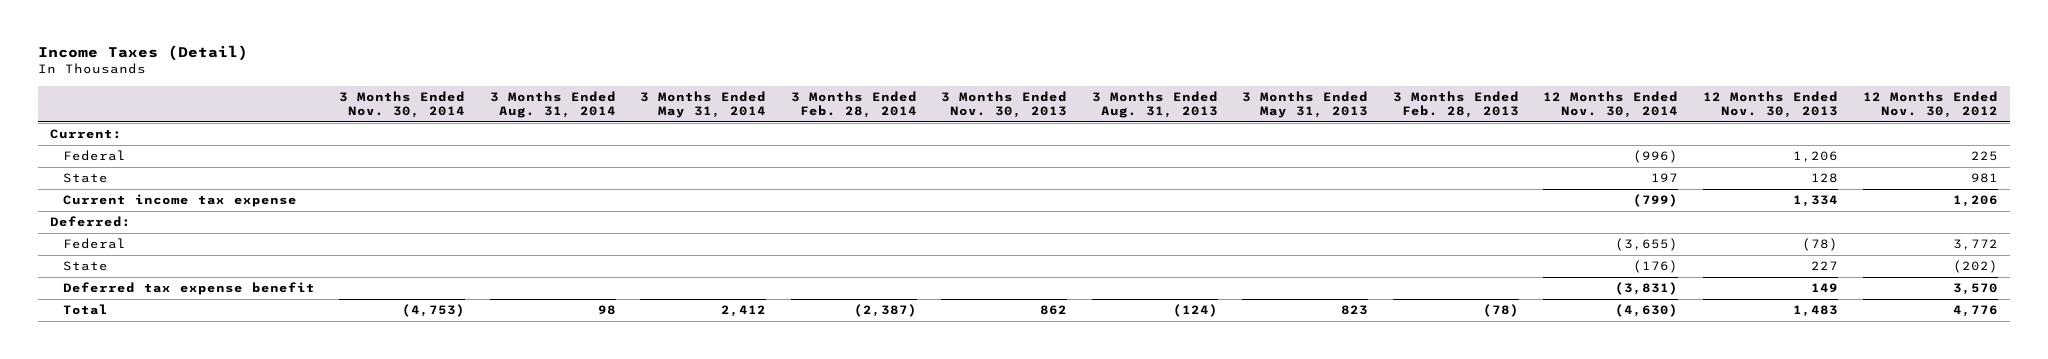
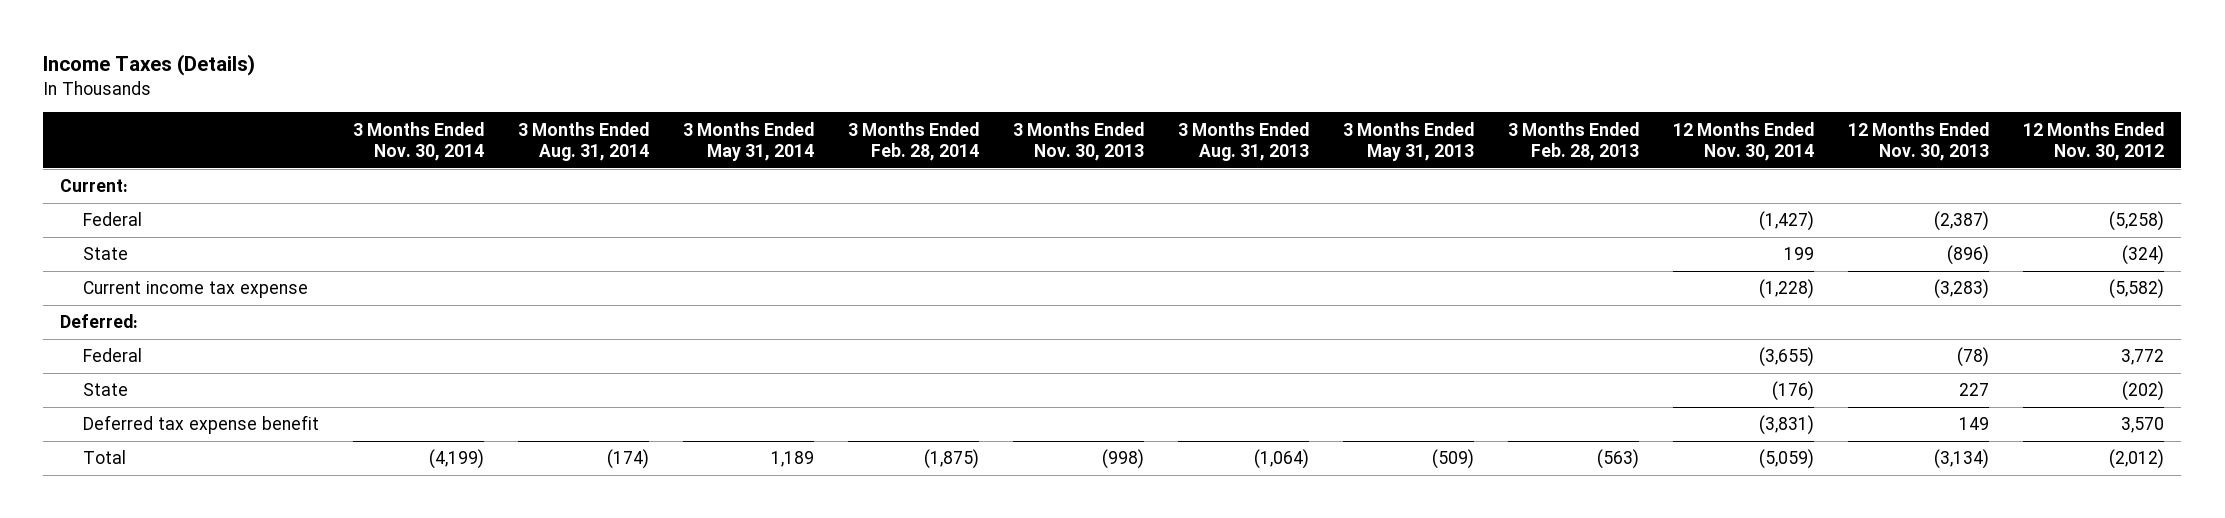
[38,44,249,61] Income Taxes (Detail) -> [43,53,256,76] Income Taxes (Details)
[1633,150,1679,164] (996) -> [1759,211,1815,232] (1,427)
[1792,151,1838,163] 1,206 -> [1934,211,1990,232] (2,387)
[1970,151,1998,162] 225 -> [2109,211,2165,232] (5,258)
[1651,173,1679,183] 197 -> [1784,247,1815,261] 199
[1810,173,1838,184] 128 -> [1947,245,1990,266] (896)
[1970,173,1998,184] 981 -> [2122,245,2165,266] (324)
[1633,194,1679,208] (799) -> [1759,279,1815,300] (1,228)
[1792,195,1838,208] 1,334 -> [1934,279,1990,300] (3,283)
[1952,195,1998,208] 1,206 -> [2109,279,2165,300] (5,582)
[402,304,466,318] (4,753) -> [428,449,484,470] (4,199)
[597,305,616,316] 98 -> [606,449,649,470] (174)
[721,305,767,318] 2,412 -> [770,451,814,468] 1,189
[853,304,917,318] (2,387) -> [924,449,980,470] (1,875)
[1040,305,1068,316] 862 -> [1102,449,1145,470] (998)
[1172,304,1218,318] (124) -> [1254,449,1310,470] (1,064)
[1341,305,1369,316] 823 -> [1432,449,1475,470] (509)
[1482,304,1519,318] (78) -> [1597,449,1640,470] (563)
[1615,304,1679,318] (4,630) -> [1759,449,1815,470] (5,059)
[1792,305,1838,318] 1,483 -> [1934,449,1990,470] (3,134)
[1952,305,1998,318] 4,776 -> [2109,449,2165,470] (2,012)

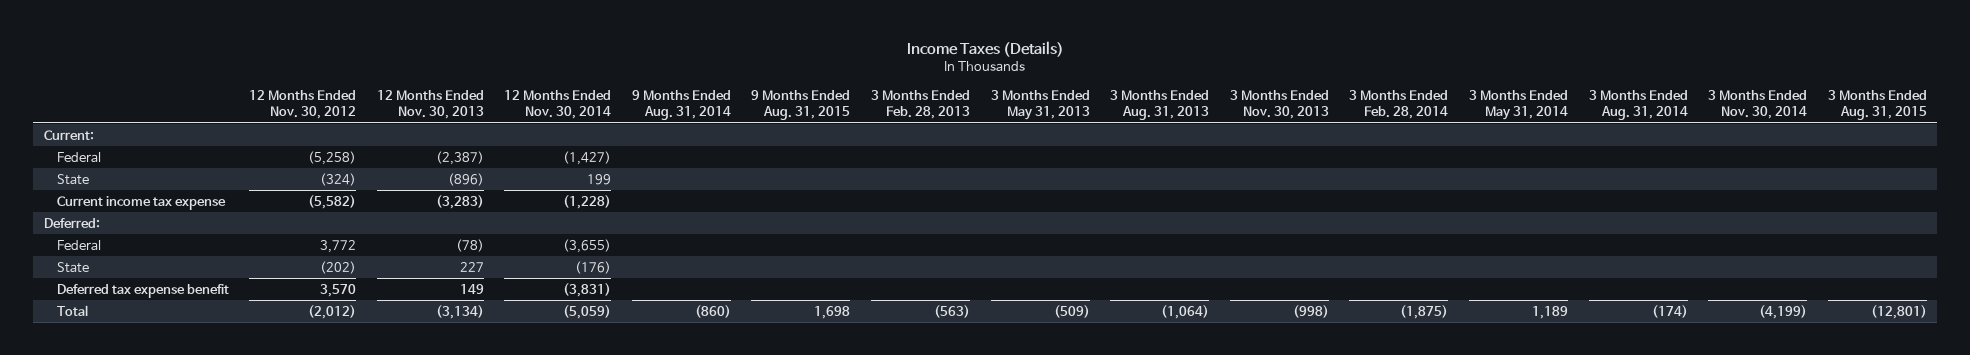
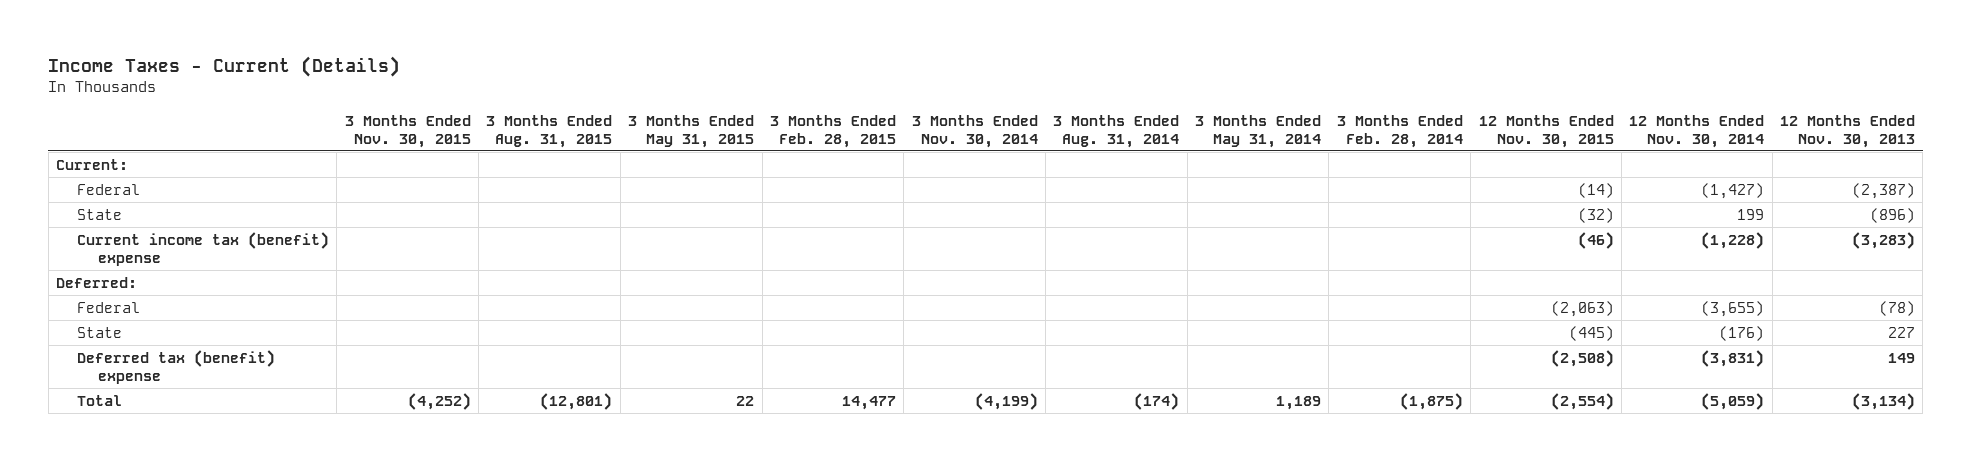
[907,40,1065,57] Income Taxes (Details) -> [48,55,401,77] Income Taxes - Current (Details)
[249,90,357,120] 12 Months Ended Nov. 30, 2012 -> none
[631,90,731,121] 9 Months Ended Aug. 31, 2014 -> none
[751,90,851,121] 9 Months Ended Aug. 31, 2015 -> none
[871,90,971,120] 3 Months Ended Feb. 28, 2013 -> none
[990,90,1090,121] 3 Months Ended May 31, 2013 -> none
[1110,90,1210,121] 3 Months Ended Aug. 31, 2013 -> none
[1229,90,1329,120] 3 Months Ended Nov. 30, 2013 -> none
none -> [344,114,471,148] 3 Months Ended Nov. 30, 2015
none -> [628,114,755,148] 3 Months Ended May 31, 2015
none -> [769,114,896,148] 3 Months Ended Feb. 28, 2015
none -> [1478,114,1614,148] 12 Months Ended Nov. 30, 2015
[56,195,226,210] Current income tax expense -> [77,231,330,266] Current income tax (benefit) expense
[56,283,229,298] Deferred tax expense benefit -> [77,349,276,384] Deferred tax (benefit) expense

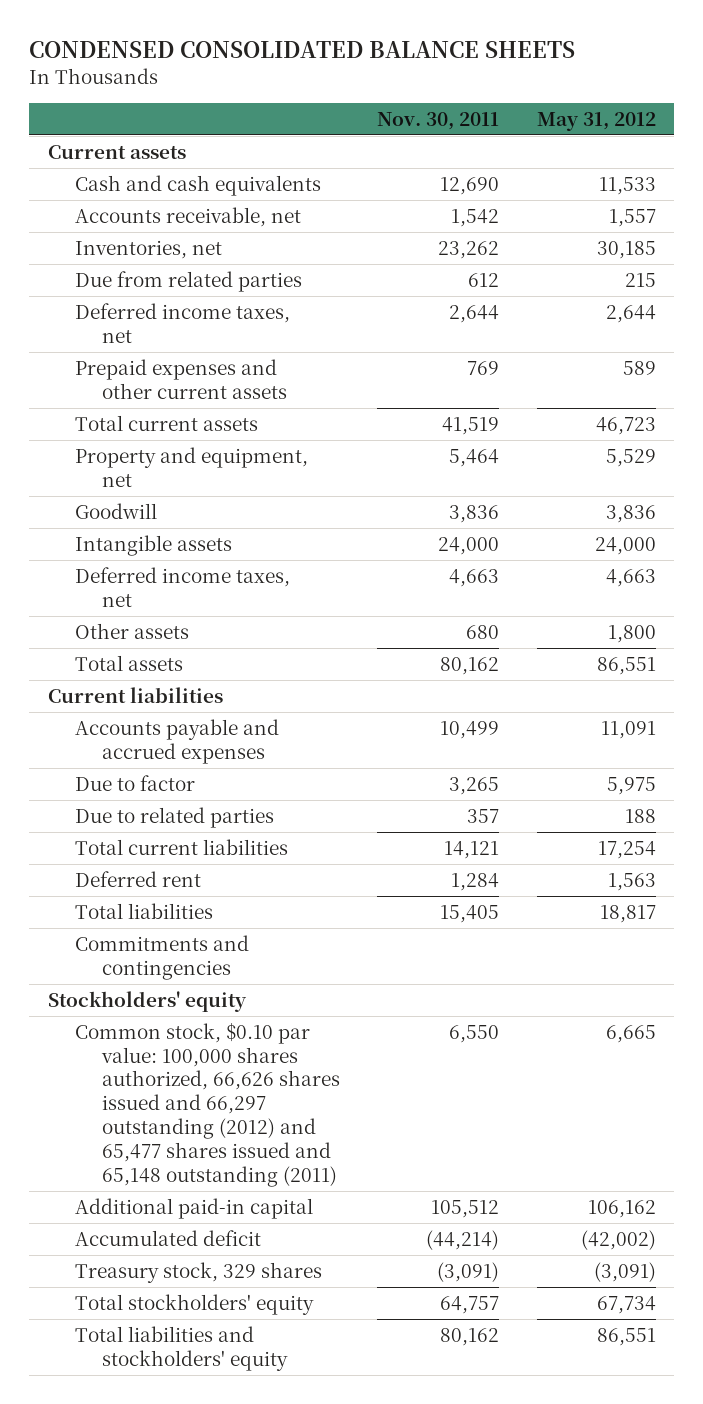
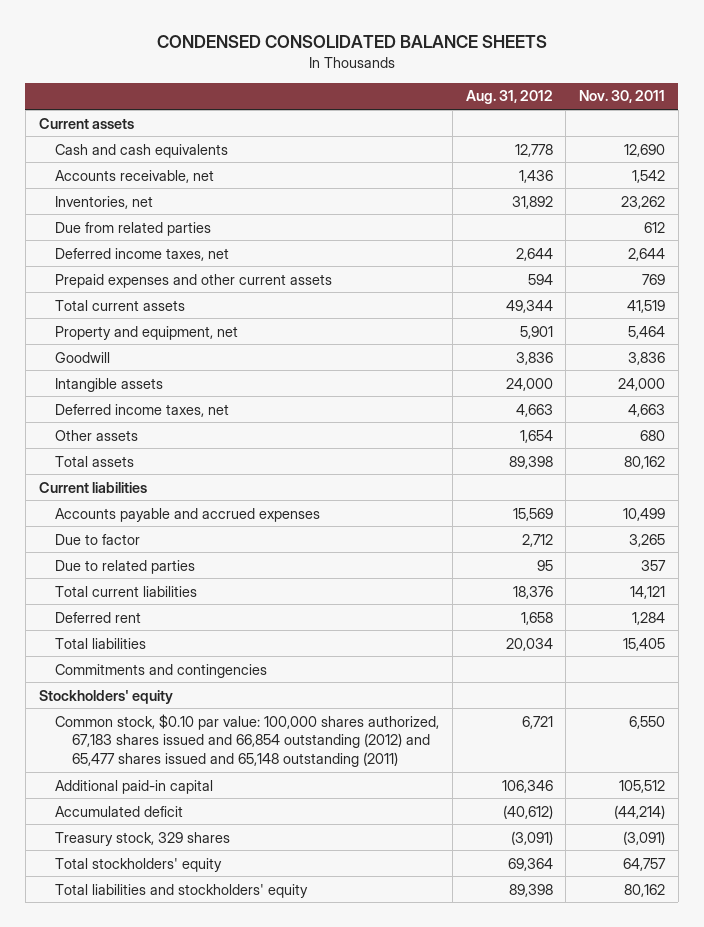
[536,111,656,131] May 31, 2012 -> none
none -> [465,90,553,105] Aug. 31, 2012
[74,1022,340,1187] Common stock, $0.10 par value: 100,000 shares authorized, 66,626 shares issued and 66,297 outstanding (2012) and 65,477 shares issued and 65,148 outstanding (2011) -> [55,713,440,767] Common stock, $0.10 par value: 100,000 shares authorized, 67,183 shares issued and 66,854 outstanding (2012) and 65,477 shares issued and 65,148 outstanding (2011)

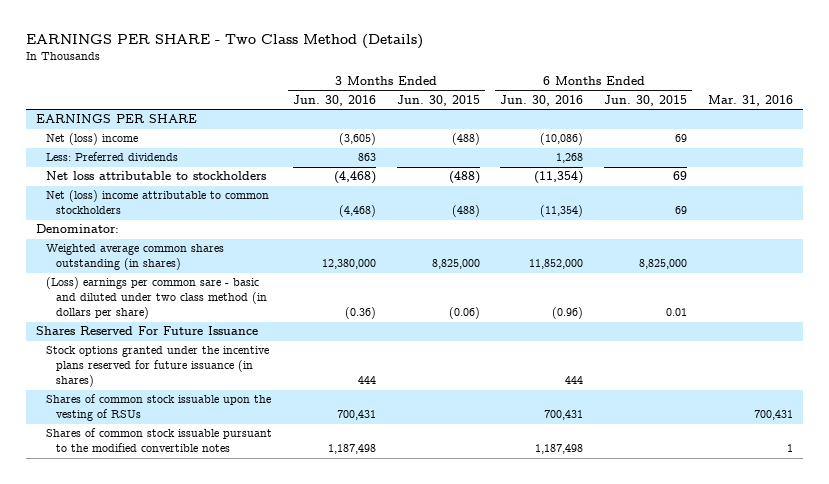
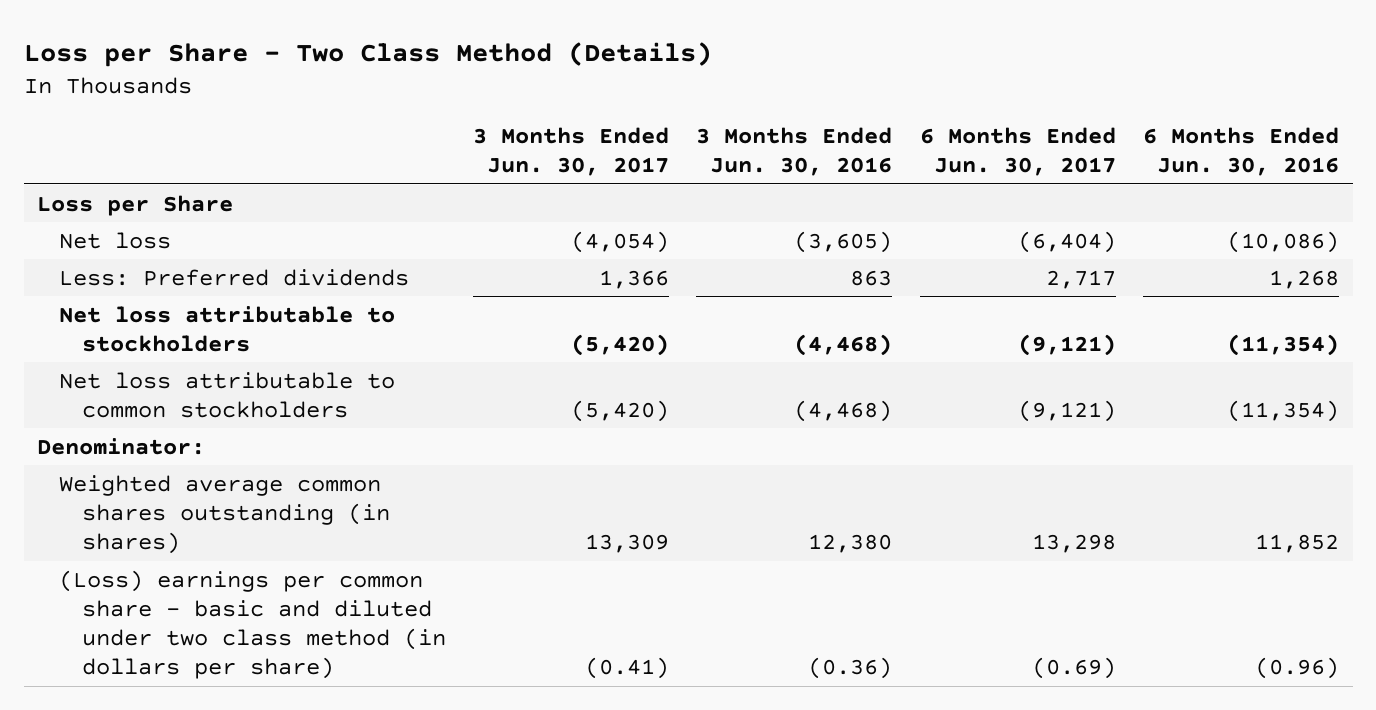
[25,34,423,50] EARNINGS PER SHARE - Two Class Method (Details) -> [23,41,712,67] Loss per Share - Two Class Method (Details)
[396,95,480,107] Jun. 30, 2015 -> none
[604,95,688,107] Jun. 30, 2015 -> none
[707,95,793,107] Mar. 31, 2016 -> none
none -> [473,126,670,177] 3 Months Ended Jun. 30, 2017
none -> [919,126,1116,177] 6 Months Ended Jun. 30, 2017
[36,114,198,124] EARNINGS PER SHARE -> [37,194,234,216] Loss per Share
[46,133,139,146] Net (loss) income -> [59,231,172,249] Net loss
[46,190,270,215] Net (loss) income attributable to common stockholders -> [59,371,396,418] Net loss attributable to common stockholders
[36,326,259,336] Shares Reserved For Future Issuance -> none
[46,346,270,388] Stock options granted under the incentive plans reserved for future issuance (in shares) -> none
[46,394,272,422] Shares of common stock issuable upon the vesting of RSUs -> none
[46,428,273,453] Shares of common stock issuable pursuant to the modified convertible notes -> none
[321,259,376,270] 12,380,000 -> [808,534,893,554] 12,380
[529,259,584,270] 11,852,000 -> [1255,534,1340,554] 11,852
[46,277,268,320] (Loss) earnings per common sare - basic and diluted under two class method (in dollars per share) -> [59,569,446,680] (Loss) earnings per common share - basic and diluted under two class method (in dollars per share)

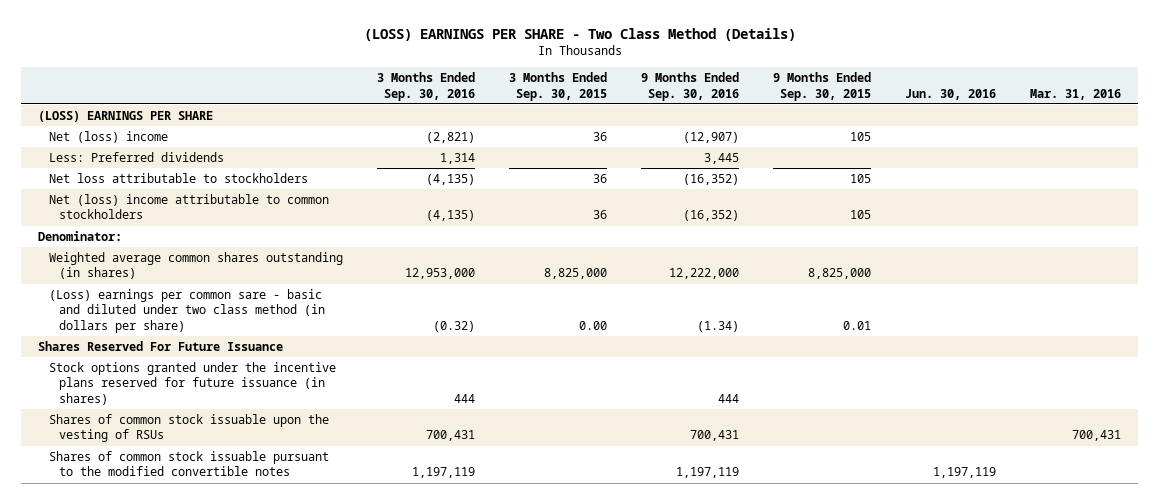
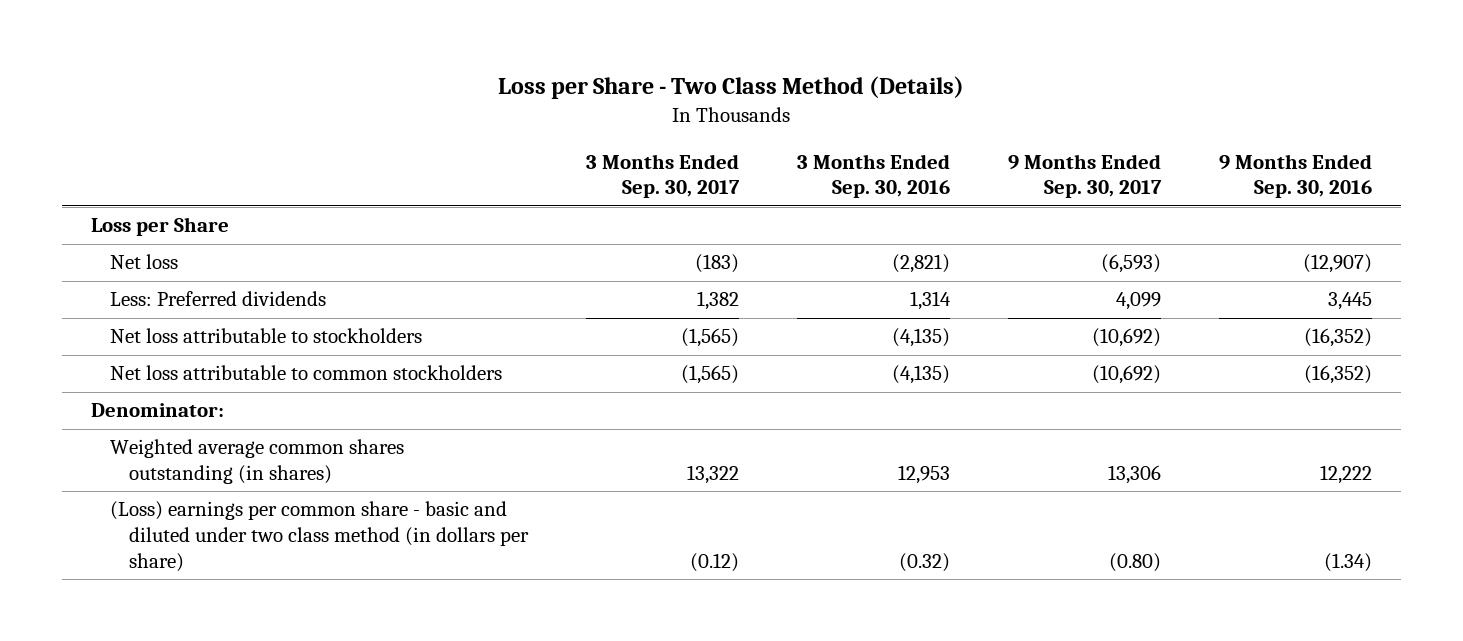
[363,28,796,42] (LOSS) EARNINGS PER SHARE - Two Class Method (Details) -> [498,76,965,100] Loss per Share - Two Class Method (Details)
[508,72,607,101] 3 Months Ended Sep. 30, 2015 -> none
[773,72,872,101] 9 Months Ended Sep. 30, 2015 -> none
[905,88,997,100] Jun. 30, 2016 -> none
[1030,88,1122,100] Mar. 31, 2016 -> none
none -> [586,153,741,199] 3 Months Ended Sep. 30, 2017
none -> [1008,153,1163,199] 9 Months Ended Sep. 30, 2017
[37,110,213,122] (LOSS) EARNINGS PER SHARE -> [90,217,229,237] Loss per Share
[48,130,168,143] Net (loss) income -> [109,254,178,270] Net loss
[48,193,329,220] Net (loss) income attributable to common stockholders -> [109,365,502,381] Net loss attributable to common stockholders
[37,340,283,351] Shares Reserved For Future Issuance -> none
[48,361,336,405] Stock options granted under the incentive plans reserved for future issuance (in shares) -> none
[48,413,329,443] Shares of common stock issuable upon the vesting of RSUs -> none
[48,450,329,477] Shares of common stock issuable pursuant to the modified convertible notes -> none
[404,268,475,280] 12,953,000 -> [898,465,951,485] 12,953
[668,268,739,280] 12,222,000 -> [1320,465,1373,485] 12,222
[48,288,326,333] (Loss) earnings per common sare - basic and diluted under two class method (in dollars per share) -> [109,501,530,573] (Loss) earnings per common share - basic and diluted under two class method (in dollars per share)

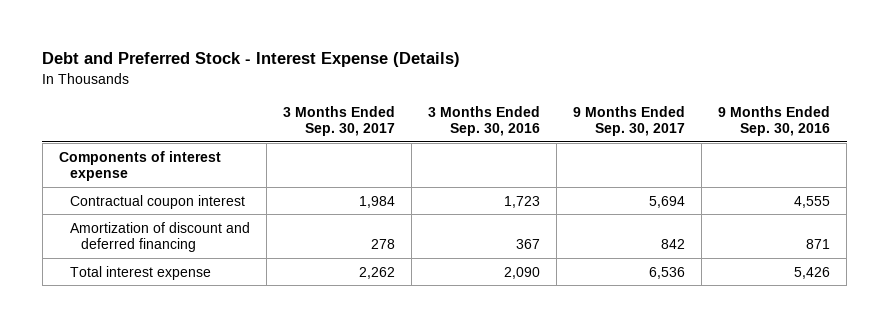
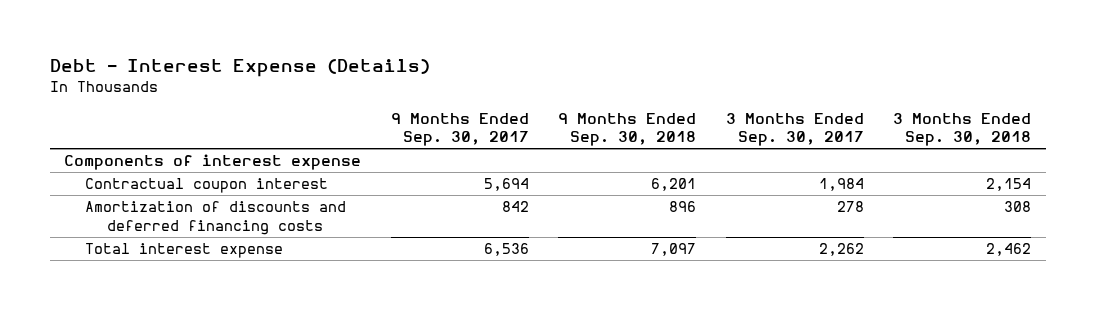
[42,52,461,68] Debt and Preferred Stock - Interest Expense (Details) -> [49,59,430,78] Debt - Interest Expense (Details)
[428,105,541,137] 3 Months Ended Sep. 30, 2016 -> none
[718,105,831,137] 9 Months Ended Sep. 30, 2016 -> none
none -> [558,112,697,147] 9 Months Ended Sep. 30, 2018
none -> [893,112,1032,147] 3 Months Ended Sep. 30, 2018
[70,221,251,253] Amortization of discount and deferred financing -> [85,201,347,235] Amortization of discounts and deferred financing costs

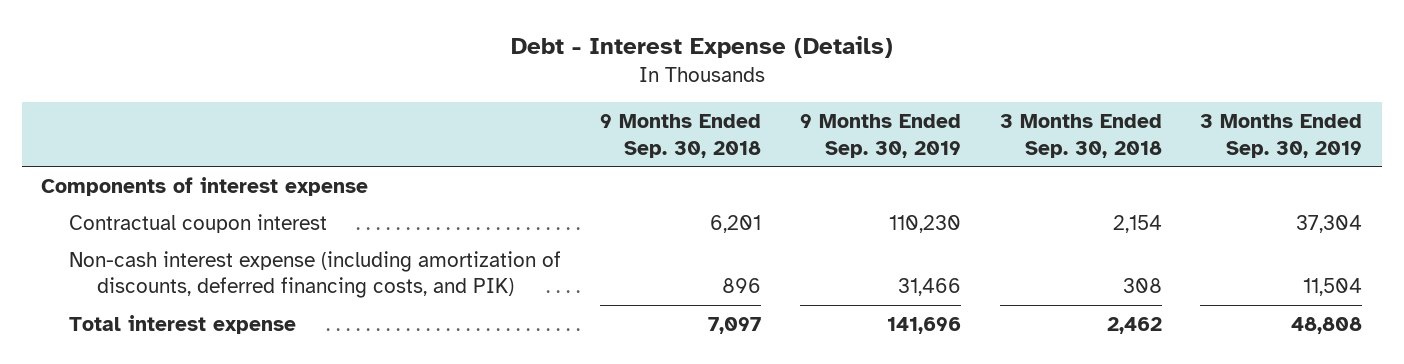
[390,112,529,147] 9 Months Ended Sep. 30, 2017 -> none
[725,112,864,147] 3 Months Ended Sep. 30, 2017 -> none
none -> [799,113,961,158] 9 Months Ended Sep. 30, 2019
none -> [1200,113,1363,158] 3 Months Ended Sep. 30, 2019
[85,201,347,235] Amortization of discounts and deferred financing costs -> [68,250,561,299] Non-cash interest expense (including amortization of discounts, deferred financing costs, and PIK)

